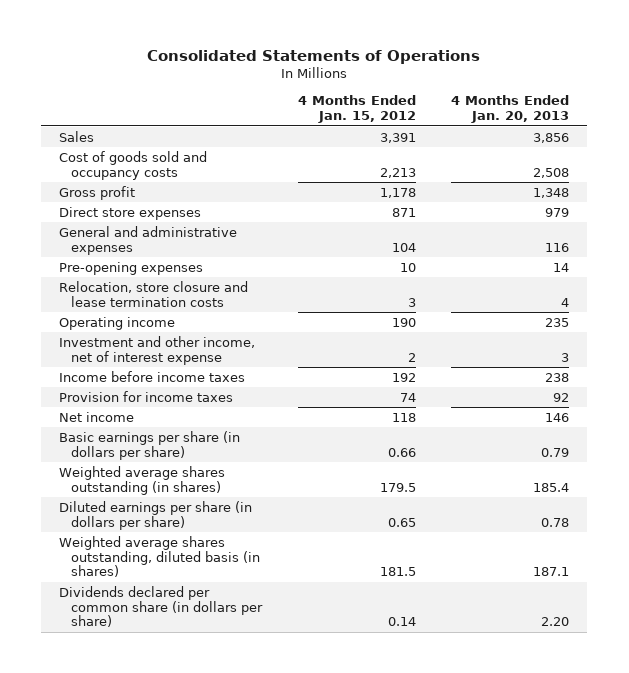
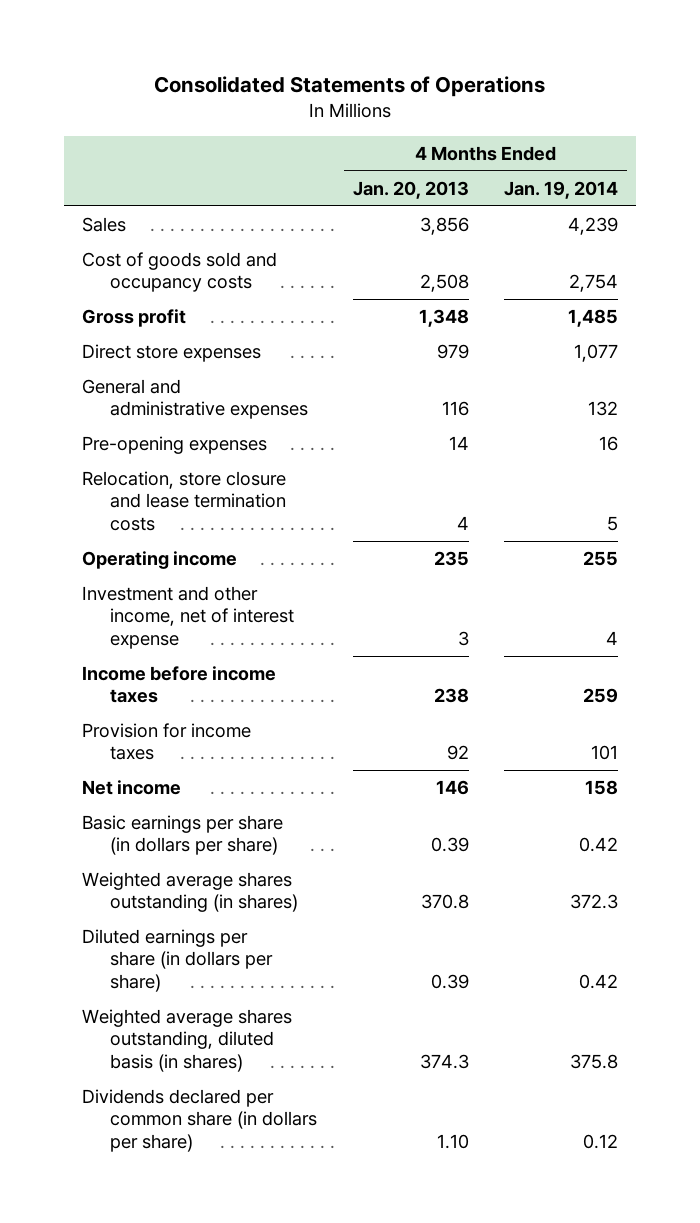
[297,95,416,124] 4 Months Ended Jan. 15, 2012 -> none
none -> [504,180,619,199] Jan. 19, 2014
[541,447,570,457] 0.79 -> [430,837,469,853] 0.39
[533,482,570,492] 185.4 -> [420,894,469,910] 370.8
[541,517,570,527] 0.78 -> [430,973,469,989] 0.39
[533,567,570,577] 187.1 -> [419,1053,469,1069] 374.3
[541,617,570,627] 2.20 -> [436,1133,469,1149] 1.10

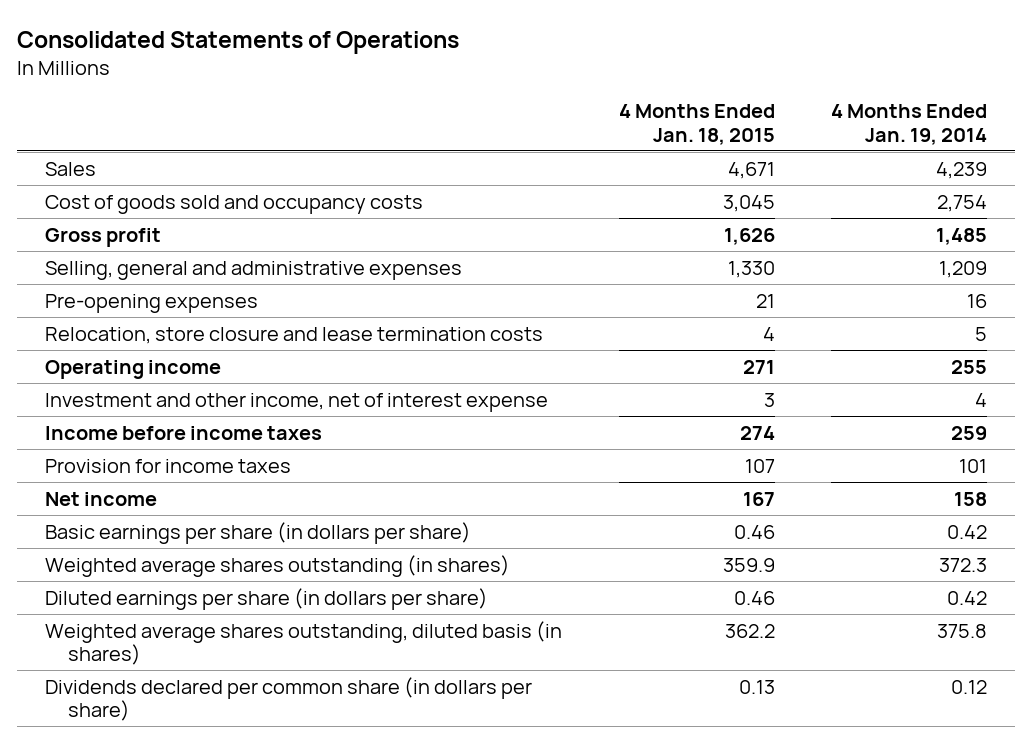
[352,180,469,199] Jan. 20, 2013 -> none
none -> [618,104,775,145] 4 Months Ended Jan. 18, 2015
[81,344,261,363] Direct store expenses -> none
[81,379,309,420] General and administrative expenses -> [45,260,463,280] Selling, general and administrative expenses
[588,401,619,417] 132 -> [939,260,988,278] 1,209

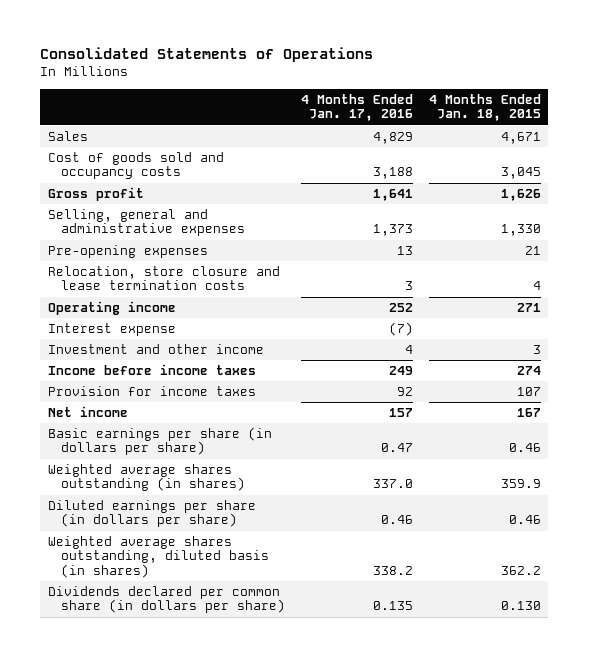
[831,104,988,145] 4 Months Ended Jan. 19, 2014 -> none
none -> [300,93,413,122] 4 Months Ended Jan. 17, 2016
none -> [47,323,176,337] Interest expense
[45,392,549,412] Investment and other income, net of interest expense -> [47,344,264,355] Investment and other income
[738,679,775,694] 0.13 -> [500,601,541,611] 0.130

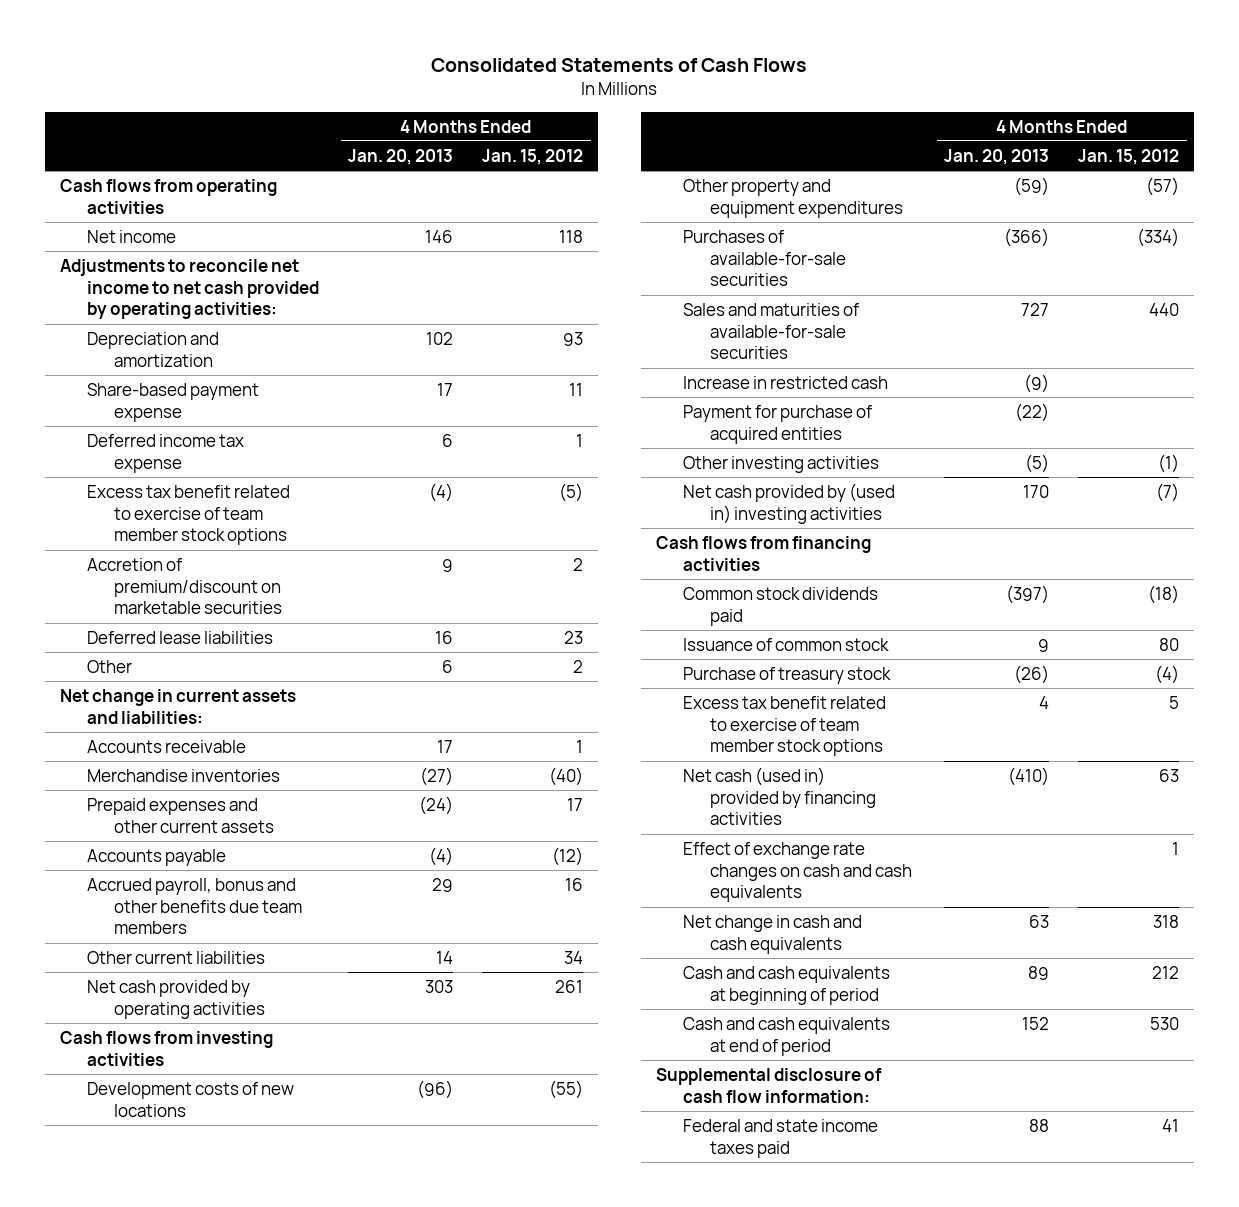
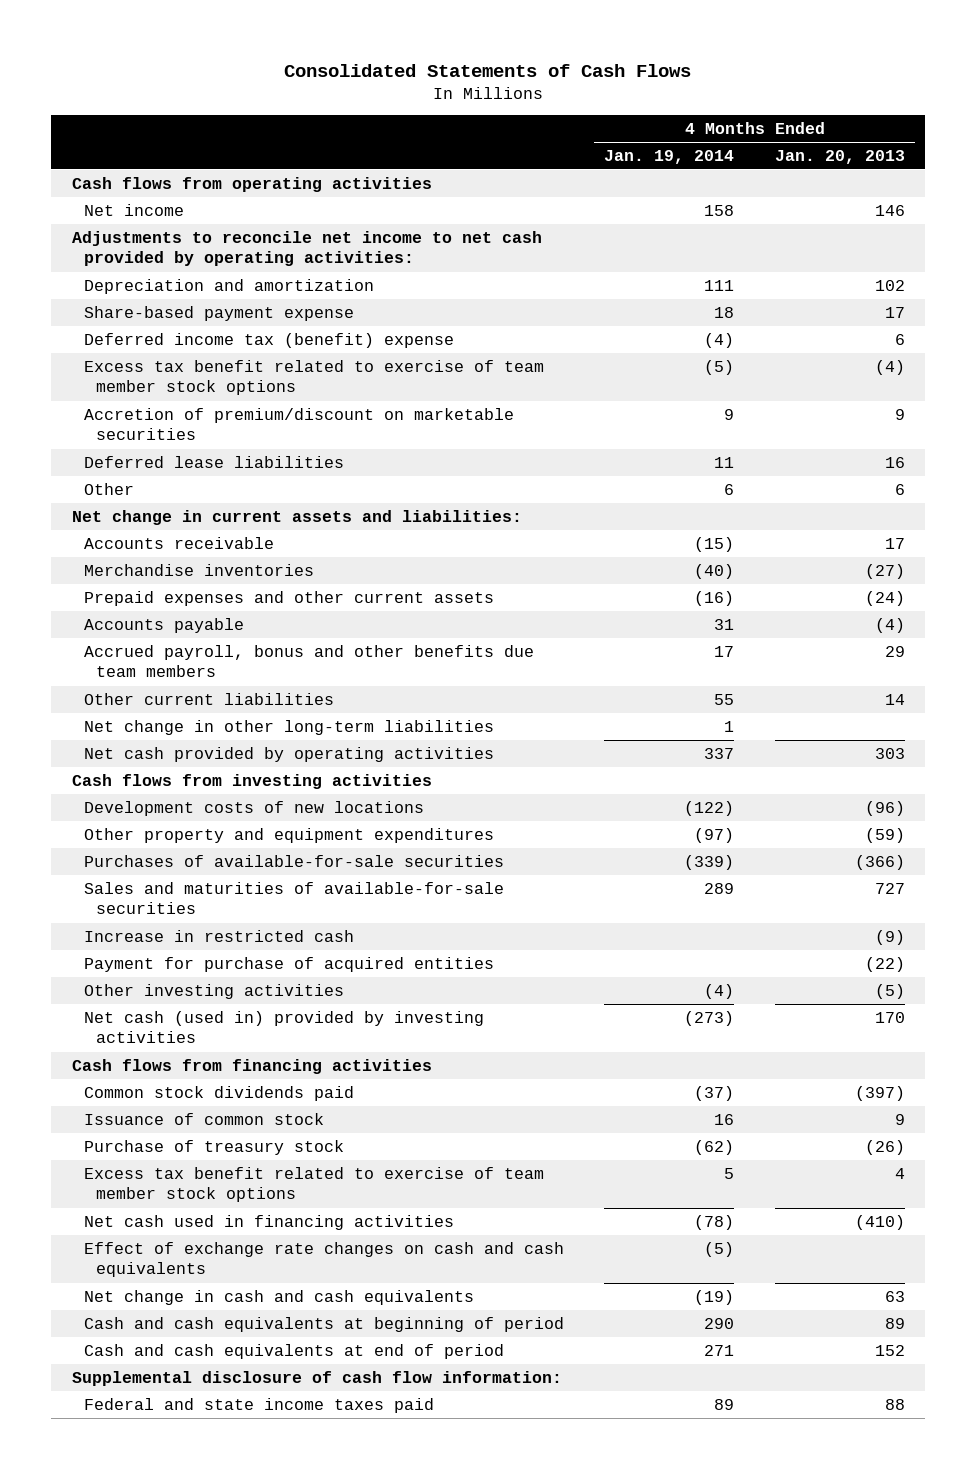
[482,148,584,165] Jan. 15, 2012 -> none
none -> [604,149,735,164] Jan. 19, 2014
[86,433,244,473] Deferred income tax expense -> [83,332,454,348] Deferred income tax (benefit) expense
none -> [83,719,494,735] Net change in other long-term liabilities
[682,482,895,524] Net cash provided by (used in) investing activities -> [83,1010,484,1044] Net cash (used in) provided by investing activities
[682,766,876,826] Net cash (used in) provided by financing activities -> [83,1214,454,1230] Net cash used in financing activities

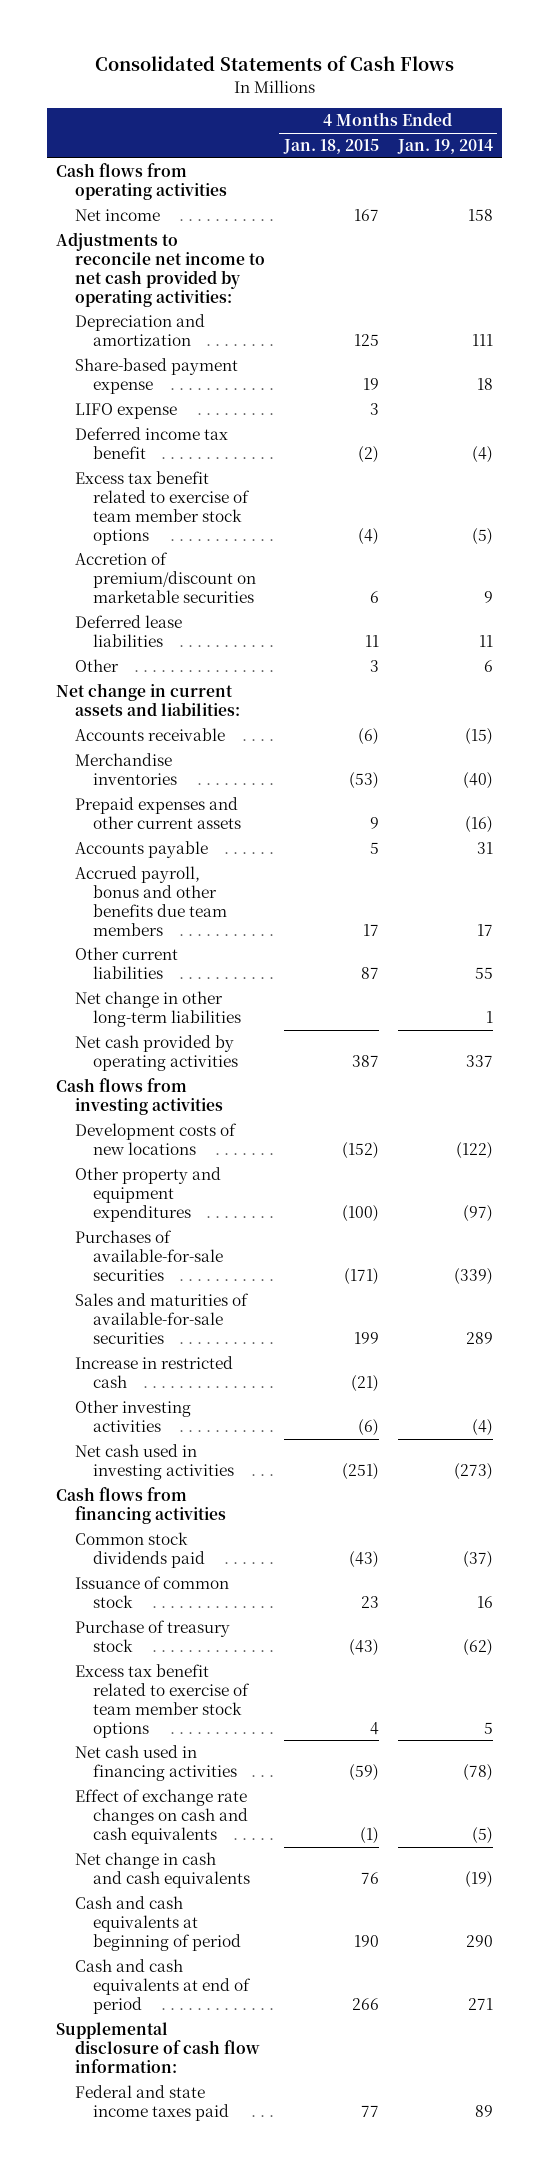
[774,149,905,164] Jan. 20, 2013 -> none
none -> [282,139,379,155] Jan. 18, 2015
none -> [74,403,177,420] LIFO expense
[83,332,454,348] Deferred income tax (benefit) expense -> [74,427,228,460] Deferred income tax benefit
[83,956,494,972] Payment for purchase of acquired entities -> none
[83,1010,484,1044] Net cash (used in) provided by investing activities -> [74,1444,235,1481] Net cash used in investing activities

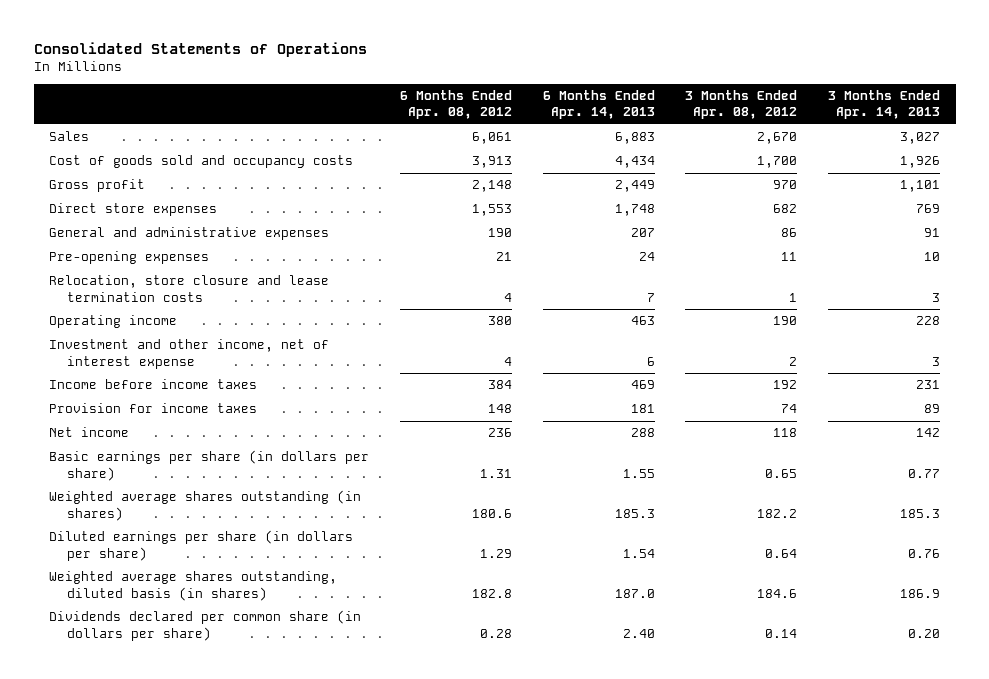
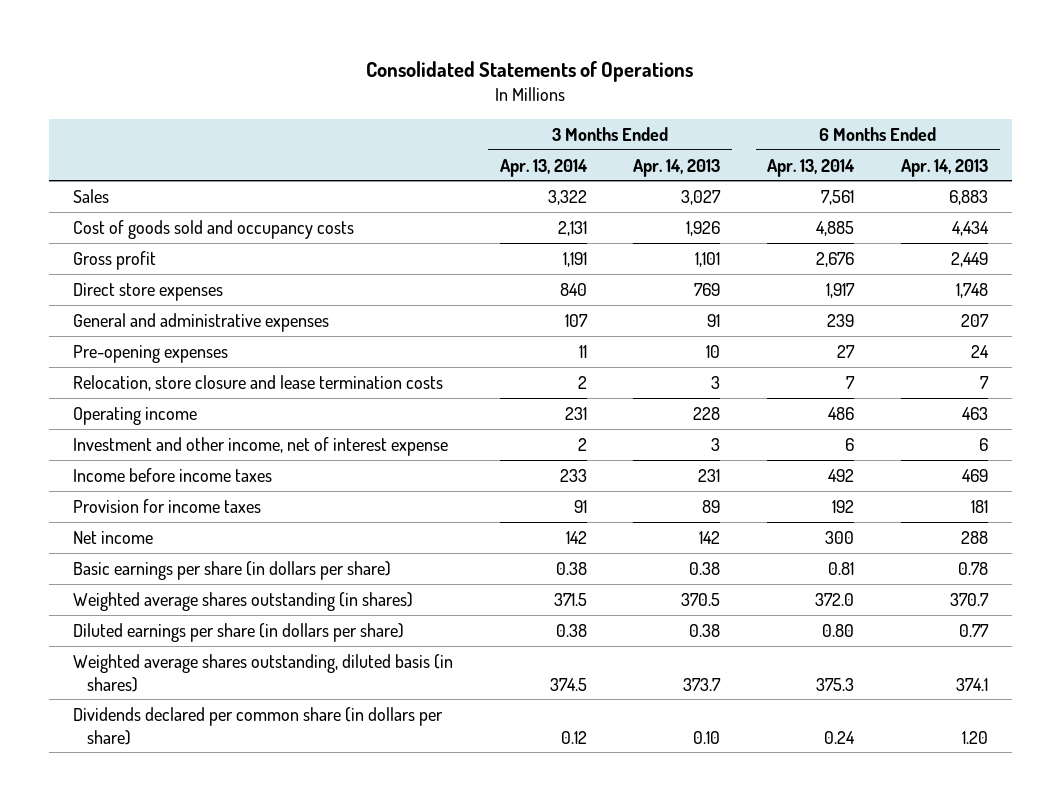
[399,89,512,120] 6 Months Ended Apr. 08, 2012 -> none
[685,89,798,120] 3 Months Ended Apr. 08, 2012 -> none
none -> [499,158,588,177] Apr. 13, 2014
none -> [767,158,856,177] Apr. 13, 2014
[622,468,655,478] 1.55 -> [958,561,989,575] 0.78
[908,468,941,478] 0.77 -> [689,561,721,575] 0.38
[614,508,655,518] 185.3 -> [950,592,990,606] 370.7
[900,508,941,518] 185.3 -> [681,592,721,606] 370.5
[622,548,655,558] 1.54 -> [959,623,990,637] 0.77
[908,548,941,558] 0.76 -> [689,623,721,637] 0.38
[614,588,655,598] 187.0 -> [956,677,989,691] 374.1
[900,588,941,598] 186.9 -> [683,677,722,691] 373.7
[622,628,655,638] 2.40 -> [962,730,989,744] 1.20
[908,628,941,638] 0.20 -> [693,730,721,744] 0.10

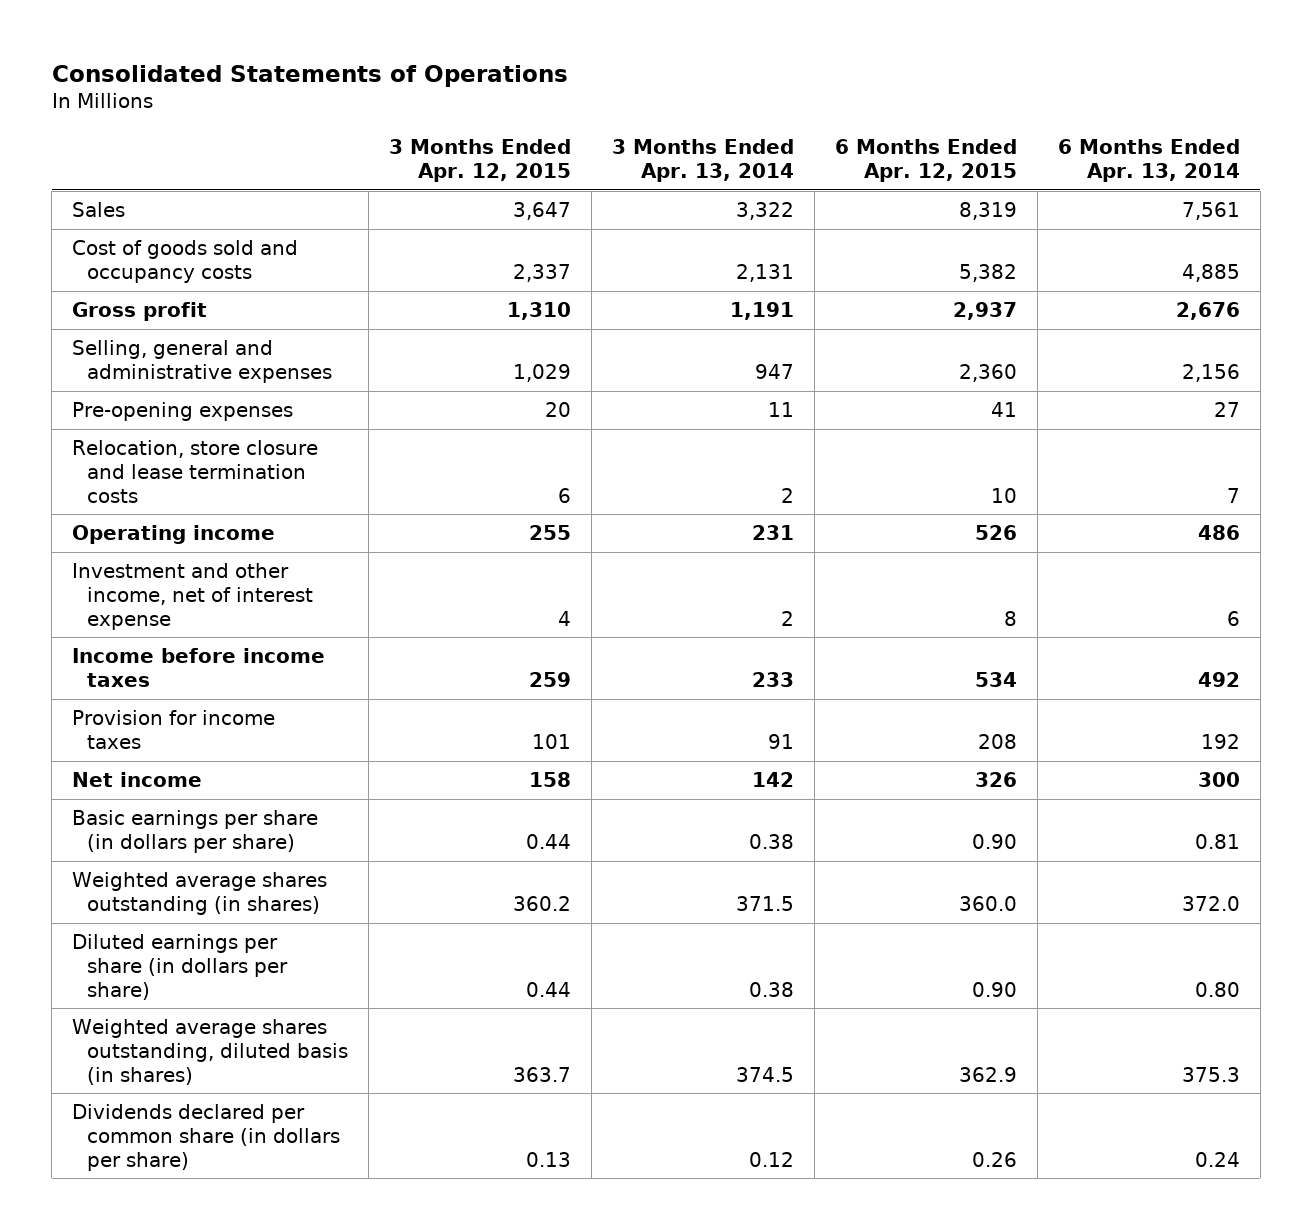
[633,158,721,177] Apr. 14, 2013 -> none
[901,158,989,177] Apr. 14, 2013 -> none
none -> [388,139,571,182] 3 Months Ended Apr. 12, 2015
none -> [834,139,1017,182] 6 Months Ended Apr. 12, 2015
[72,282,223,301] Direct store expenses -> none
[72,312,329,332] General and administrative expenses -> [72,340,332,383] Selling, general and administrative expenses
[564,313,588,327] 107 -> [754,363,794,379] 947
[827,313,855,327] 239 -> [1181,363,1240,382] 2,156

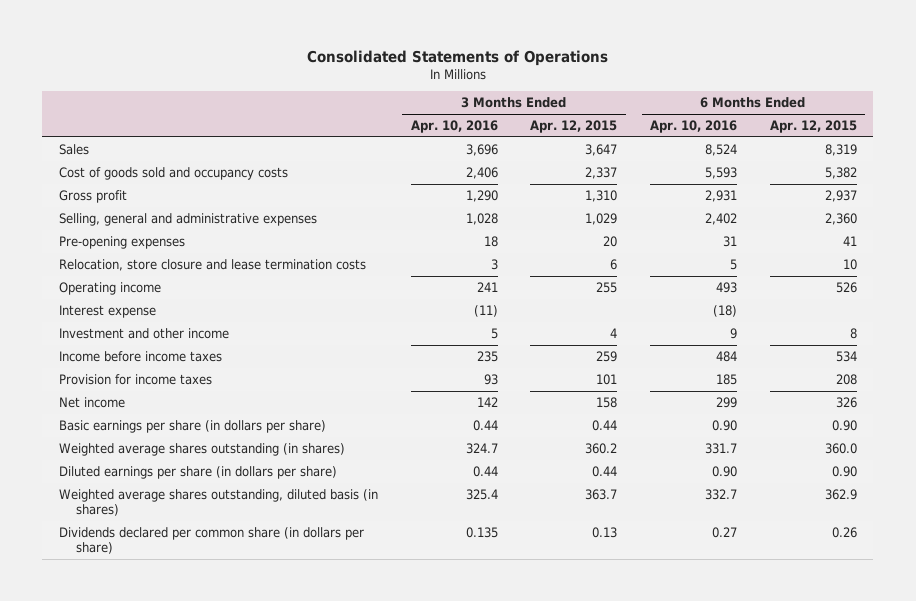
[611,139,794,182] 3 Months Ended Apr. 13, 2014 -> none
[1057,139,1240,182] 6 Months Ended Apr. 13, 2014 -> none
none -> [410,120,498,134] Apr. 10, 2016
none -> [650,120,738,134] Apr. 10, 2016
none -> [58,304,156,318] Interest expense
[72,563,313,630] Investment and other income, net of interest expense -> [58,327,229,339] Investment and other income

